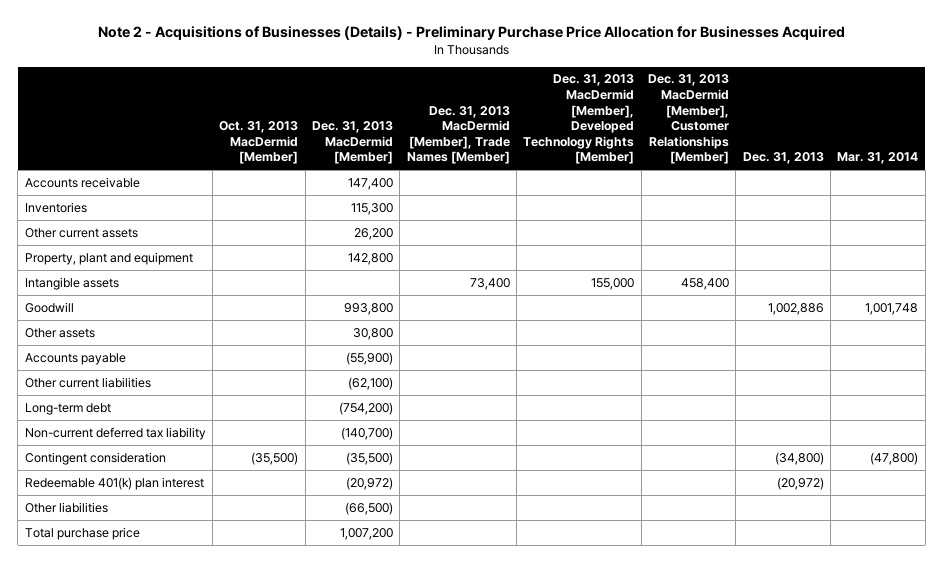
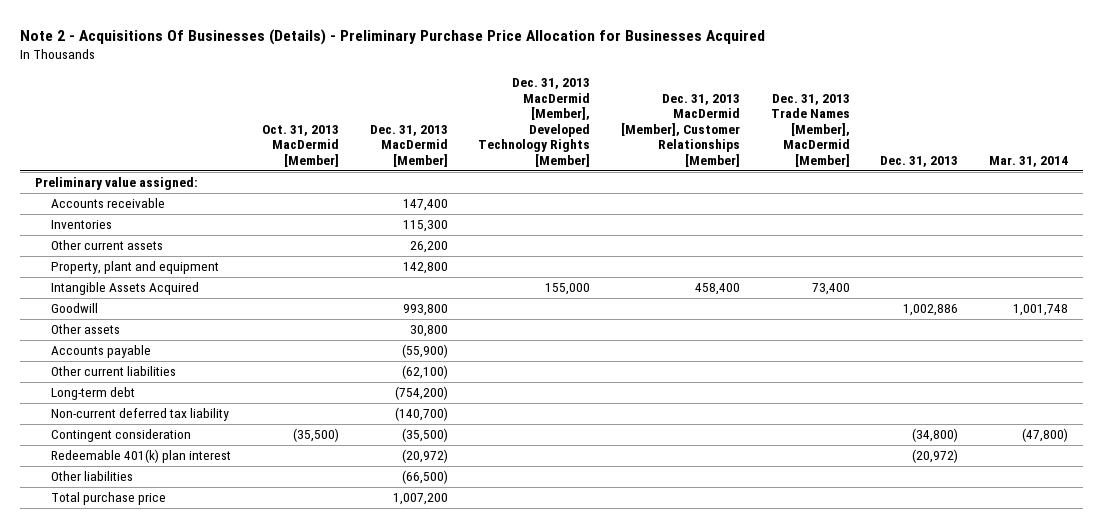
[97,26,845,41] Note 2 - Acquisitions of Businesses (Details) - Preliminary Purchase Price Allocation for Businesses Acquired -> [19,28,765,45] Note 2 - Acquisitions Of Businesses (Details) - Preliminary Purchase Price Allocation for Businesses Acquired
[406,105,510,165] Dec. 31, 2013 MacDermid [Member], Trade Names [Member] -> none
none -> [770,93,850,168] Dec. 31, 2013 Trade Names [Member], MacDermid [Member]
none -> [34,177,198,191] Preliminary value assigned:
[24,276,119,290] Intangible assets -> [51,282,200,296] Intangible Assets Acquired

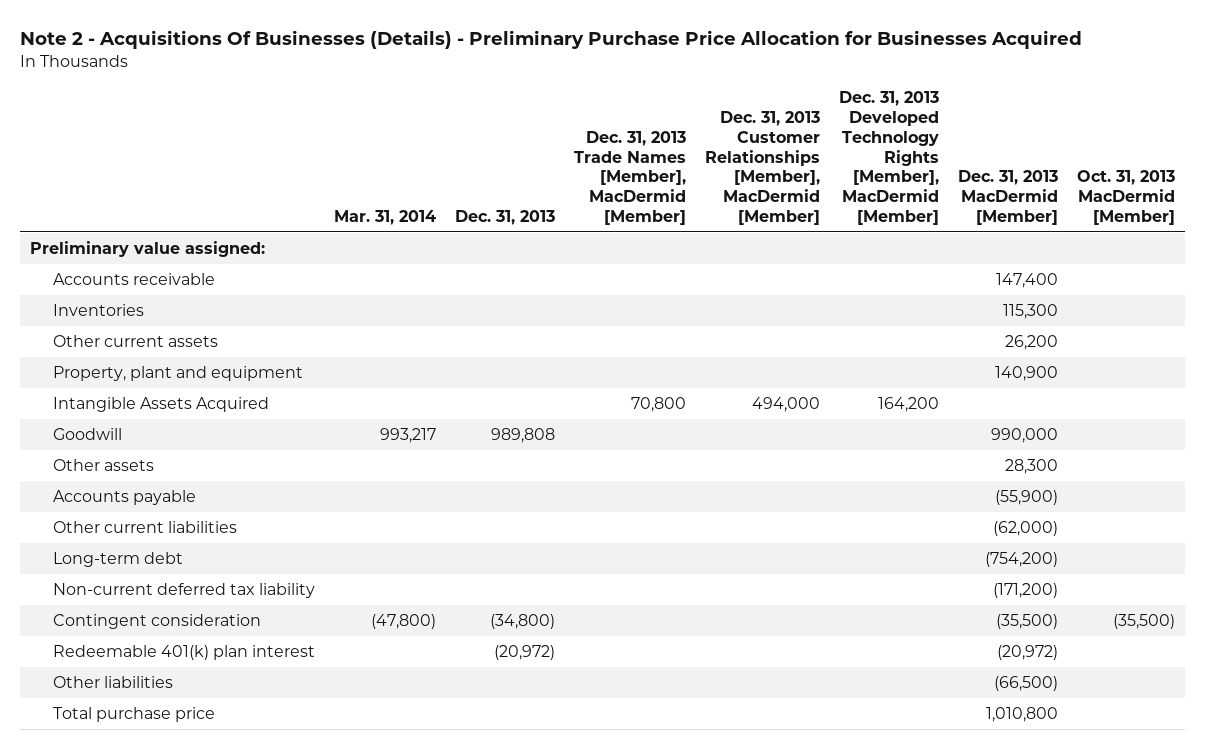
[478,78,591,168] Dec. 31, 2013 MacDermid [Member], Developed Technology Rights [Member] -> none
[621,93,741,168] Dec. 31, 2013 MacDermid [Member], Customer Relationships [Member] -> none
none -> [705,111,821,225] Dec. 31, 2013 Customer Relationships [Member], MacDermid [Member]
none -> [839,91,940,225] Dec. 31, 2013 Developed Technology Rights [Member], MacDermid [Member]
[402,262,448,275] 142,800 -> [995,365,1059,381] 140,900
[811,283,850,296] 73,400 -> [631,396,687,412] 70,800
[402,304,448,317] 993,800 -> [991,427,1059,443] 990,000
[903,304,959,317] 1,002,886 -> [491,427,556,443] 989,808
[1013,304,1069,317] 1,001,748 -> [380,427,437,443] 993,217
[409,325,448,338] 30,800 -> [1005,458,1059,474] 28,300
[401,365,448,380] (62,100) -> [993,520,1059,536] (62,000)
[394,407,448,422] (140,700) -> [993,582,1059,598] (171,200)
[392,493,448,506] 1,007,200 -> [986,706,1059,722] 1,010,800

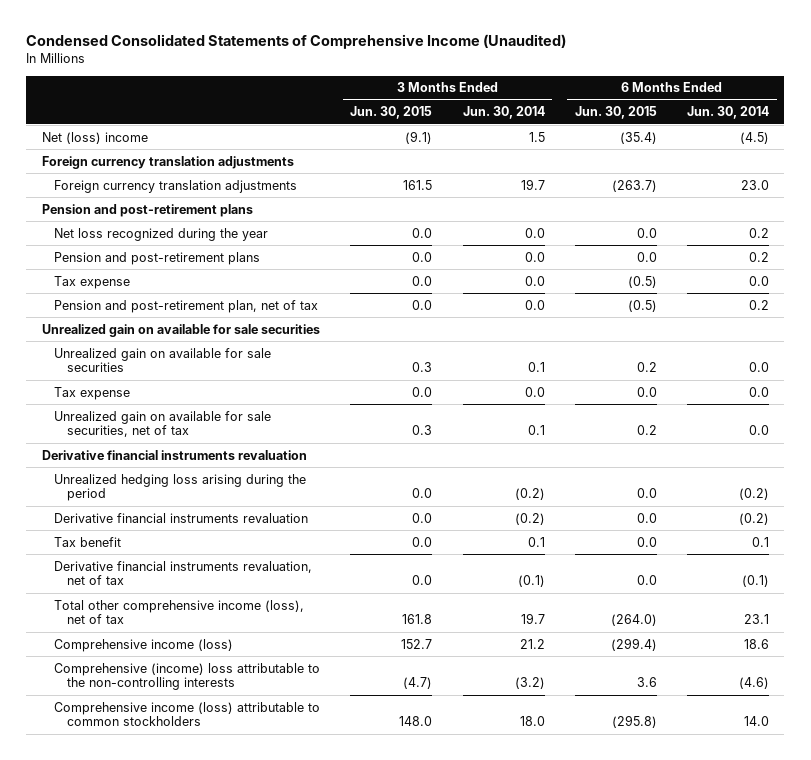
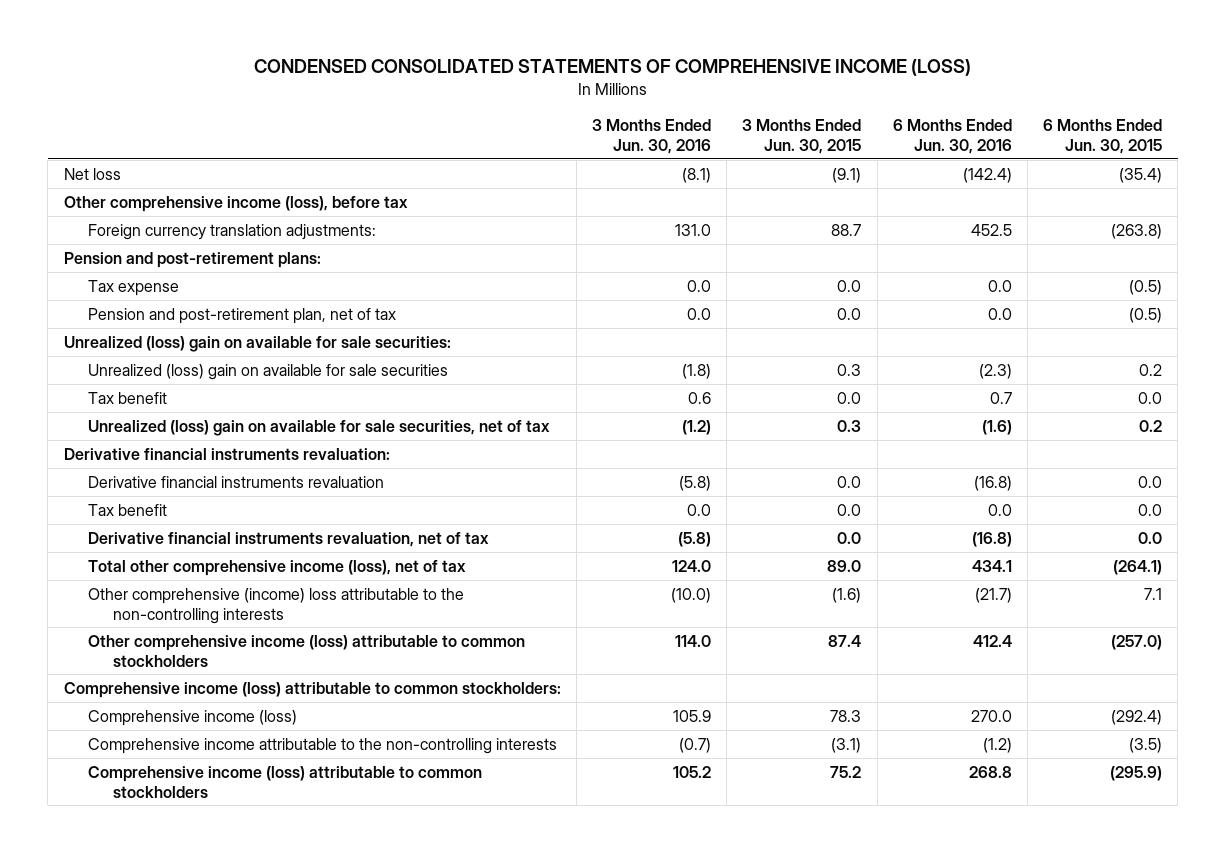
[26,34,567,50] Condensed Consolidated Statements of Comprehensive Income (Unaudited) -> [253,59,971,77] CONDENSED CONSOLIDATED STATEMENTS OF COMPREHENSIVE INCOME (LOSS)
[462,106,545,120] Jun. 30, 2014 -> none
[687,106,770,120] Jun. 30, 2014 -> none
none -> [592,118,712,154] 3 Months Ended Jun. 30, 2016
none -> [892,118,1012,154] 6 Months Ended Jun. 30, 2016
[41,155,294,169] Foreign currency translation adjustments -> none
[54,227,269,241] Net loss recognized during the year -> none
[54,251,261,265] Pension and post-retirement plans -> none
[41,131,148,144] Net (loss) income -> [63,167,121,180] Net loss
none -> [63,195,408,212] Other comprehensive income (loss), before tax
[54,179,298,193] Foreign currency translation adjustments -> [88,223,377,240] Foreign currency translation adjustments:
[403,179,433,190] 161.5 -> [831,223,862,236] 88.7
[611,179,657,192] (263.7) -> [1111,223,1163,239] (263.8)
[41,203,253,217] Pension and post-retirement plans -> [63,251,321,268] Pension and post-retirement plans:
[54,473,307,502] Unrealized hedging loss arising during the period -> none
[41,323,320,337] Unrealized gain on available for sale securities -> [63,335,451,352] Unrealized (loss) gain on available for sale securities:
[54,347,272,373] Unrealized gain on available for sale securities -> [88,363,449,380] Unrealized (loss) gain on available for sale securities
[54,386,131,400] Tax expense -> [88,391,168,404] Tax benefit
[54,410,272,438] Unrealized gain on available for sale securities, net of tax -> [88,419,551,436] Unrealized (loss) gain on available for sale securities, net of tax
[41,449,307,460] Derivative financial instruments revaluation -> [63,447,390,460] Derivative financial instruments revaluation:
[402,614,433,625] 161.8 -> [827,559,862,572] 89.0
[610,614,657,627] (264.0) -> [1113,559,1163,575] (264.1)
none -> [88,587,465,624] Other comprehensive (income) loss attributable to the non-controlling interests
none -> [88,634,526,667] Other comprehensive income (loss) attributable to common stockholders
none -> [63,681,561,698] Comprehensive income (loss) attributable to common stockholders:
[401,638,433,649] 152.7 -> [830,709,862,722] 78.3
[610,637,657,651] (299.4) -> [1111,709,1163,725] (292.4)
[54,662,321,691] Comprehensive (income) loss attributable to the non-controlling interests -> [88,737,558,754] Comprehensive income attributable to the non-controlling interests
[403,677,433,690] (4.7) -> [831,737,862,753] (3.1)
[636,677,657,688] 3.6 -> [1129,737,1163,753] (3.5)
[399,716,433,727] 148.0 -> [830,765,862,778] 75.2
[611,715,657,729] (295.8) -> [1110,765,1163,781] (295.9)

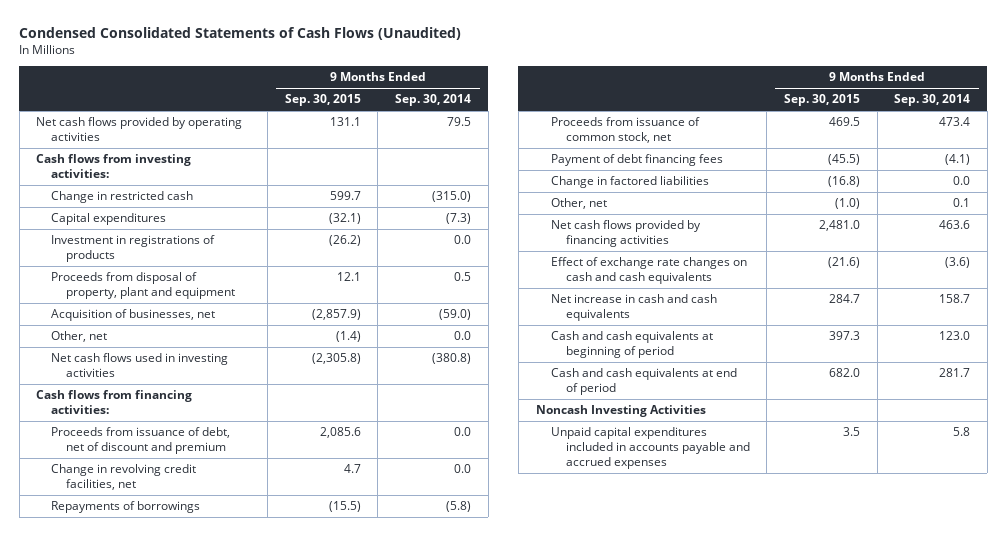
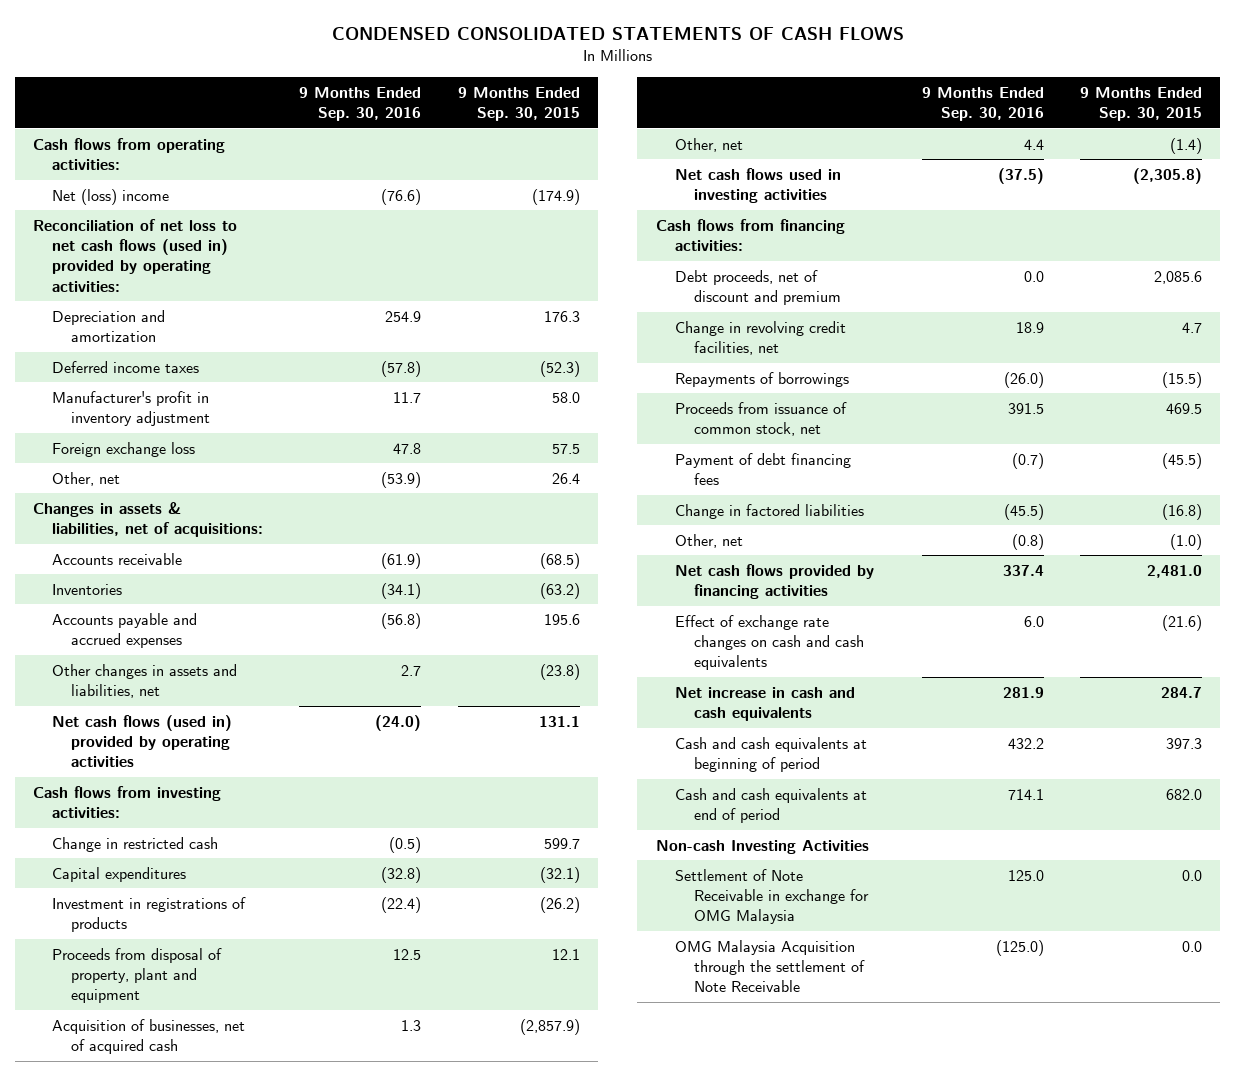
[19,26,462,40] Condensed Consolidated Statements of Cash Flows (Unaudited) -> [331,26,904,40] CONDENSED CONSOLIDATED STATEMENTS OF CASH FLOWS
[395,94,472,107] Sep. 30, 2014 -> none
none -> [299,86,422,121] 9 Months Ended Sep. 30, 2016
none -> [33,137,226,171] Cash flows from operating activities:
none -> [52,188,170,205] Net (loss) income
none -> [33,218,238,292] Reconciliation of net loss to net cash flows (used in) provided by operating activities:
none -> [52,309,166,343] Depreciation and amortization
none -> [52,360,200,373] Deferred income taxes
none -> [52,390,211,427] Manufacturer's profit in inventory adjustment
none -> [52,441,196,457] Foreign exchange loss
none -> [52,471,121,486] Other, net
none -> [33,501,264,538] Changes in assets & liabilities, net of acquisitions:
none -> [52,552,183,565] Accounts receivable
none -> [52,583,123,595] Inventories
none -> [52,612,198,649] Accounts payable and accrued expenses
none -> [52,663,238,699] Other changes in assets and liabilities, net
[36,117,243,142] Net cash flows provided by operating activities -> [52,714,233,768] Net cash flows (used in) provided by operating activities
[51,309,216,322] Acquisition of businesses, net -> [52,1018,246,1055] Acquisition of businesses, net of acquired cash
[51,427,231,455] Proceeds from issuance of debt, net of discount and premium -> [674,269,841,306] Debt proceeds, net of discount and premium
[550,427,750,469] Unpaid capital expenditures included in accounts payable and accrued expenses -> none
[535,405,706,418] Noncash Investing Activities -> [655,839,869,854] Non-cash Investing Activities
none -> [674,868,869,925] Settlement of Note Receivable in exchange for OMG Malaysia
none -> [674,939,865,993] OMG Malaysia Acquisition through the settlement of Note Receivable

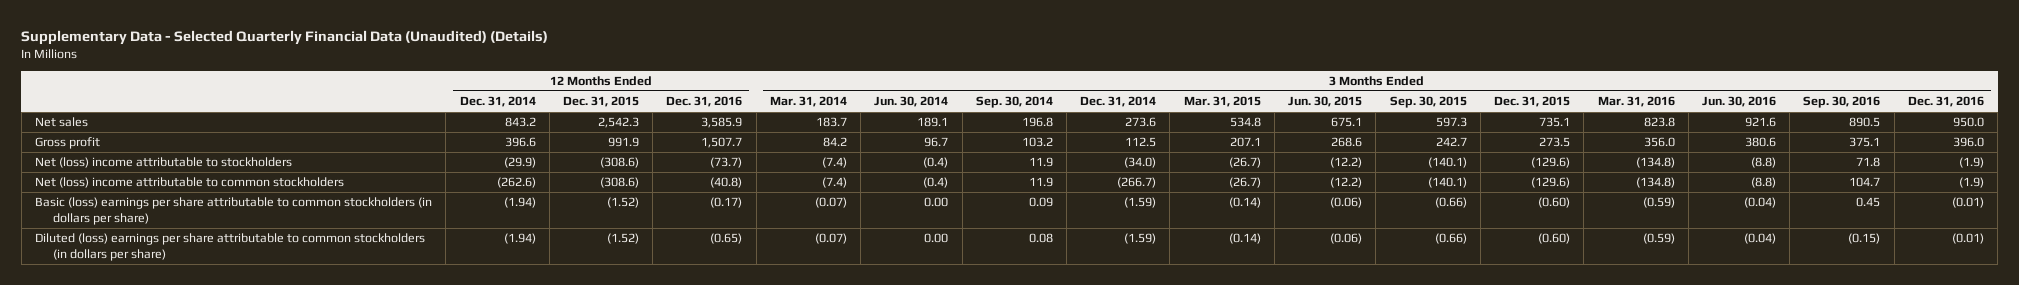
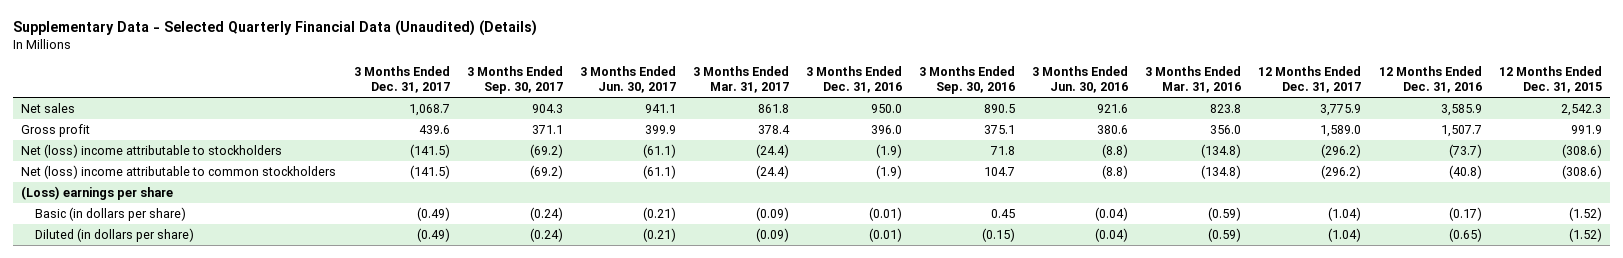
[459,96,536,108] Dec. 31, 2014 -> none
[769,96,847,108] Mar. 31, 2014 -> none
[874,96,949,108] Jun. 30, 2014 -> none
[975,96,1053,109] Sep. 30, 2014 -> none
[1080,96,1157,108] Dec. 31, 2014 -> none
[1183,96,1261,108] Mar. 31, 2015 -> none
[1288,96,1363,108] Jun. 30, 2015 -> none
[1389,96,1467,109] Sep. 30, 2015 -> none
[1494,96,1571,108] Dec. 31, 2015 -> none
none -> [353,66,450,93] 3 Months Ended Dec. 31, 2017
none -> [466,66,563,94] 3 Months Ended Sep. 30, 2017
none -> [579,66,676,93] 3 Months Ended Jun. 30, 2017
none -> [692,66,789,93] 3 Months Ended Mar. 31, 2017
none -> [1258,66,1362,93] 12 Months Ended Dec. 31, 2017
none -> [21,185,174,200] (Loss) earnings per share
[35,197,433,225] Basic (loss) earnings per share attributable to common stockholders (in dollars per share) -> [34,206,186,221] Basic (in dollars per share)
[35,233,426,261] Diluted (loss) earnings per share attributable to common stockholders (in dollars per share) -> [34,227,194,242] Diluted (in dollars per share)

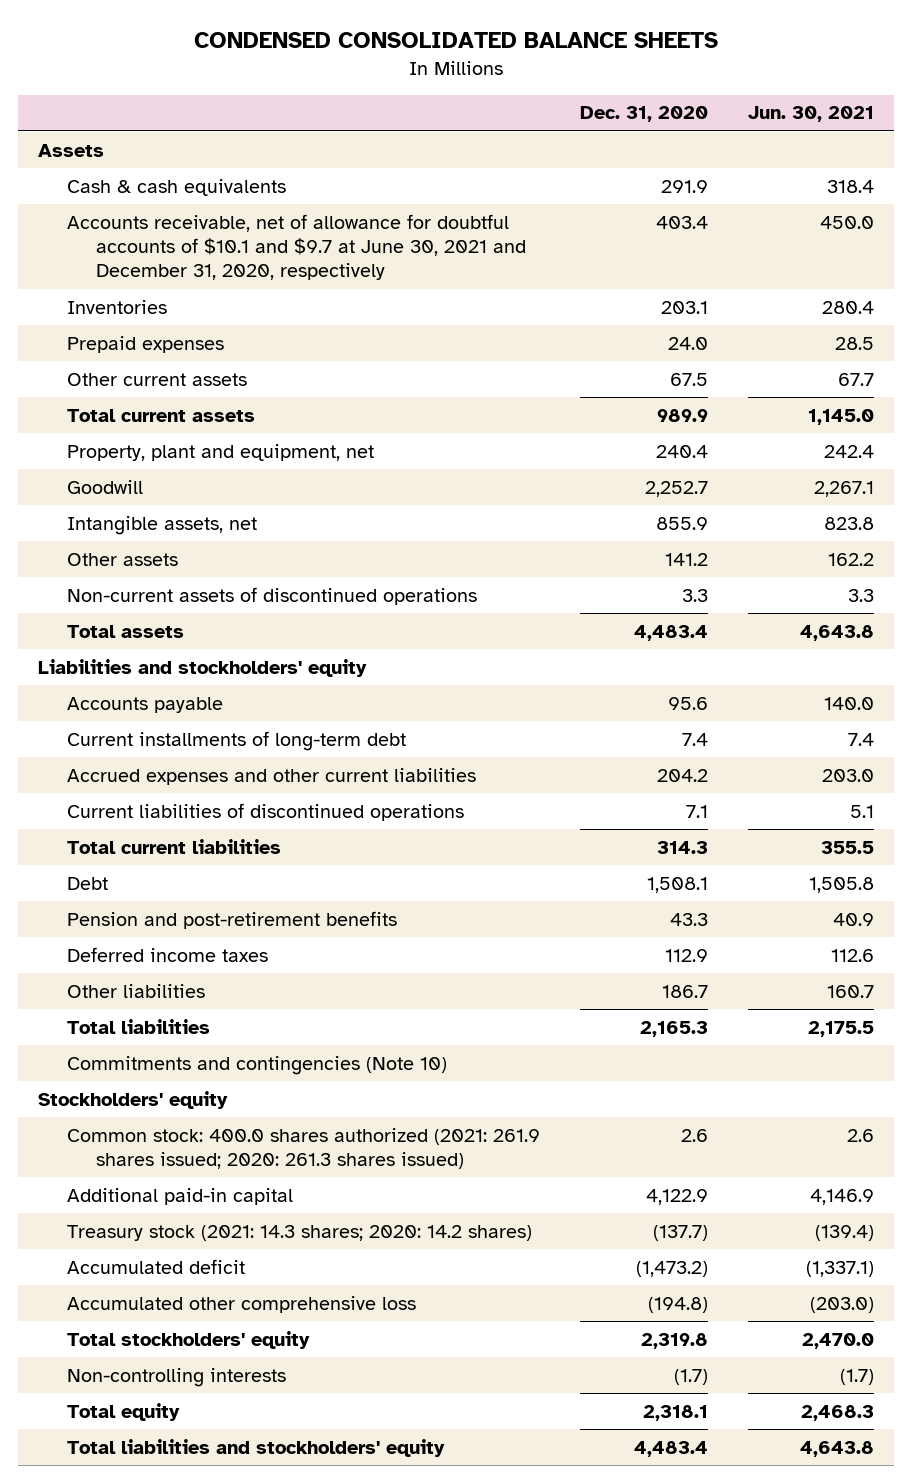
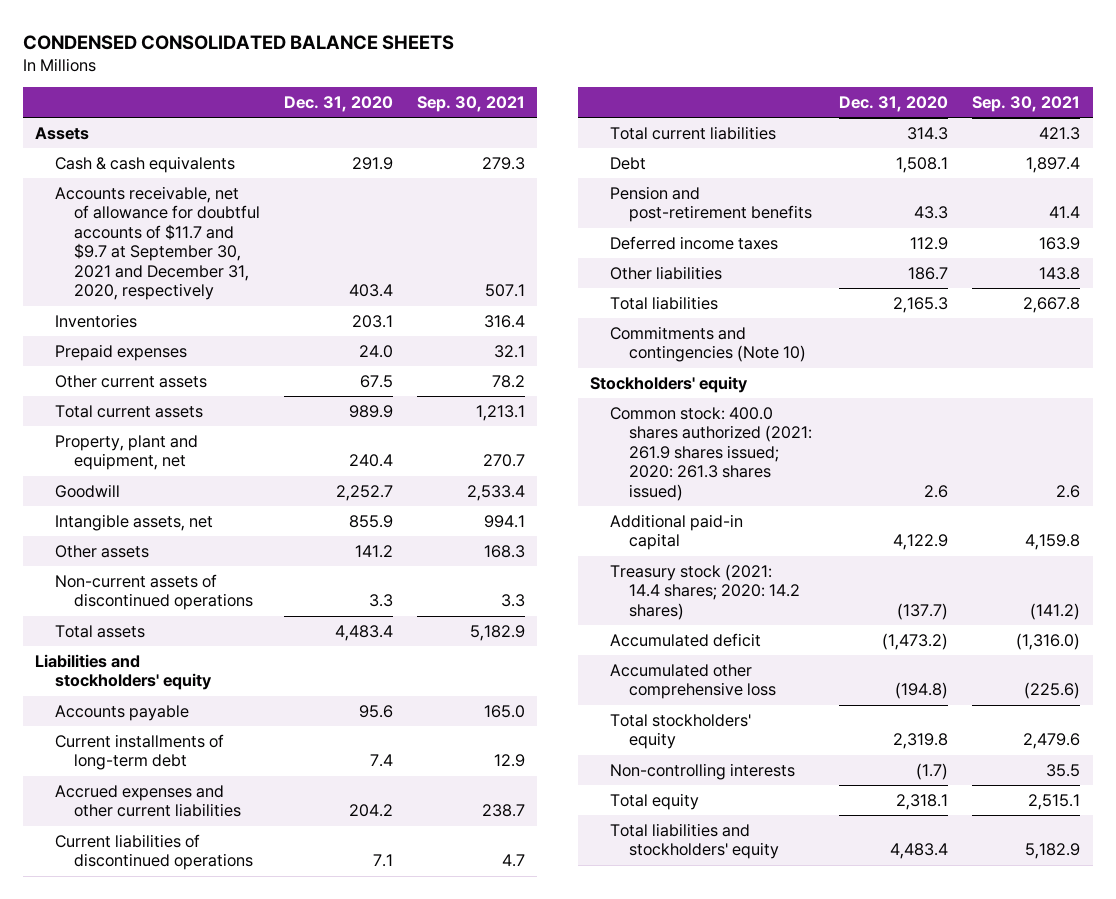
[748,106,875,123] Jun. 30, 2021 -> none
none -> [417,95,526,112] Sep. 30, 2021
[66,213,526,281] Accounts receivable, net of allowance for doubtful accounts of $10.1 and $9.7 at June 30, 2021 and December 31, 2020, respectively -> [54,185,260,301] Accounts receivable, net of allowance for doubtful accounts of $11.7 and $9.7 at September 30, 2021 and December 31, 2020, respectively
[66,1224,532,1241] Treasury stock (2021: 14.3 shares; 2020: 14.2 shares) -> [609,563,801,620] Treasury stock (2021: 14.4 shares; 2020: 14.2 shares)

